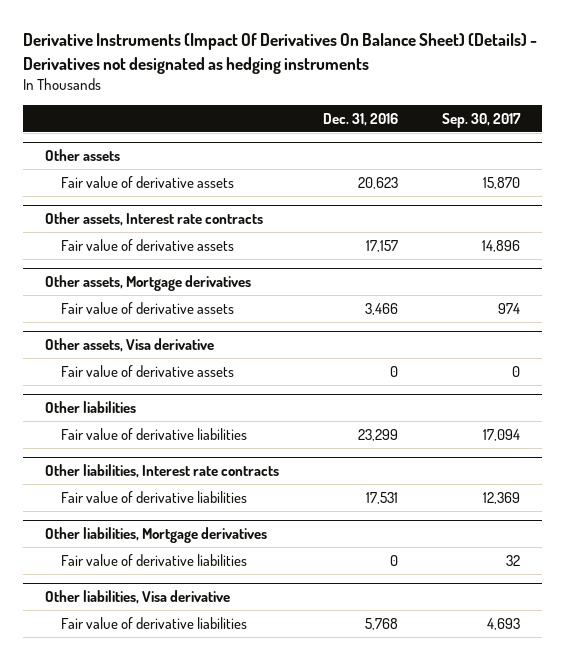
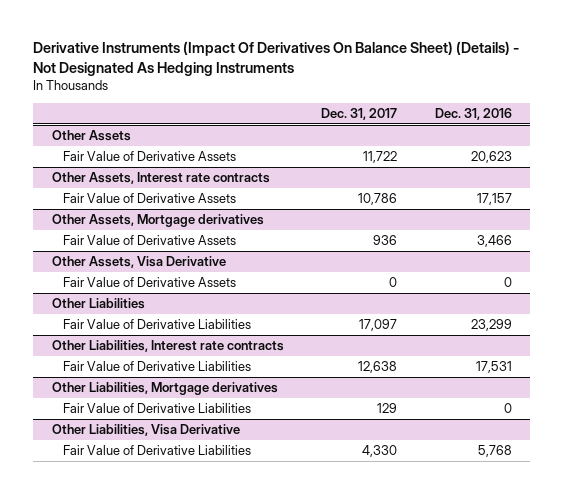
[23,33,538,74] Derivative Instruments (Impact Of Derivatives On Balance Sheet) (Details) - Derivatives not designated as hedging instruments -> [33,40,520,76] Derivative Instruments (Impact Of Derivatives On Balance Sheet) (Details) - Not Designated As Hedging Instruments
[441,112,521,128] Sep. 30, 2017 -> none
none -> [321,108,398,121] Dec. 31, 2017
[45,148,121,161] Other assets -> [51,130,131,142] Other Assets
[61,175,235,188] Fair value of derivative assets -> [62,151,236,162] Fair Value of Derivative Assets
[45,211,264,226] Other assets, Interest rate contracts -> [51,172,270,185] Other Assets, Interest rate contracts
[61,238,235,251] Fair value of derivative assets -> [62,193,236,204] Fair Value of Derivative Assets
[45,274,252,291] Other assets, Mortgage derivatives -> [51,214,264,228] Other Assets, Mortgage derivatives
[61,301,235,314] Fair value of derivative assets -> [62,235,236,246] Fair Value of Derivative Assets
[45,337,215,352] Other assets, Visa derivative -> [51,256,226,269] Other Assets, Visa Derivative
[61,364,235,377] Fair value of derivative assets -> [62,277,236,288] Fair Value of Derivative Assets
[45,400,137,413] Other liabilities -> [51,298,145,310] Other Liabilities
[61,427,248,440] Fair value of derivative liabilities -> [62,319,251,330] Fair Value of Derivative Liabilities
[45,463,280,478] Other liabilities, Interest rate contracts -> [51,340,284,353] Other Liabilities, Interest rate contracts
[61,490,248,503] Fair value of derivative liabilities -> [62,361,251,372] Fair Value of Derivative Liabilities
[45,526,268,543] Other liabilities, Mortgage derivatives -> [51,382,278,396] Other Liabilities, Mortgage derivatives
[61,553,248,566] Fair value of derivative liabilities -> [62,403,251,414] Fair Value of Derivative Liabilities
[45,589,231,604] Other liabilities, Visa derivative -> [51,424,240,437] Other Liabilities, Visa Derivative
[61,616,248,629] Fair value of derivative liabilities -> [62,445,251,456] Fair Value of Derivative Liabilities

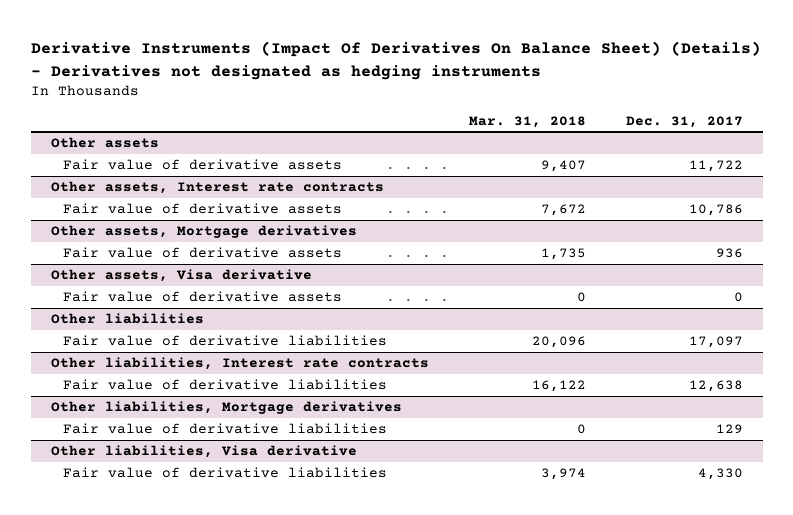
[33,40,520,76] Derivative Instruments (Impact Of Derivatives On Balance Sheet) (Details) - Not Designated As Hedging Instruments -> [30,41,761,80] Derivative Instruments (Impact Of Derivatives On Balance Sheet) (Details) - Derivatives not designated as hedging instruments
[434,108,512,121] Dec. 31, 2016 -> none
none -> [468,115,586,128] Mar. 31, 2018
[51,130,131,142] Other Assets -> [50,137,159,149] Other assets
[62,151,236,162] Fair Value of Derivative Assets -> [62,159,342,171] Fair value of derivative assets
[51,172,270,185] Other Assets, Interest rate contracts -> [50,181,384,195] Other assets, Interest rate contracts
[62,193,236,204] Fair Value of Derivative Assets -> [62,203,342,215] Fair value of derivative assets
[51,214,264,228] Other Assets, Mortgage derivatives -> [50,225,357,239] Other assets, Mortgage derivatives
[62,235,236,246] Fair Value of Derivative Assets -> [62,247,342,259] Fair value of derivative assets
[51,256,226,269] Other Assets, Visa Derivative -> [50,269,312,283] Other assets, Visa derivative
[62,277,236,288] Fair Value of Derivative Assets -> [62,291,342,303] Fair value of derivative assets
[51,298,145,310] Other Liabilities -> [50,313,204,325] Other liabilities
[62,319,251,330] Fair Value of Derivative Liabilities -> [62,335,387,347] Fair value of derivative liabilities
[51,340,284,353] Other Liabilities, Interest rate contracts -> [50,357,429,371] Other liabilities, Interest rate contracts
[62,361,251,372] Fair Value of Derivative Liabilities -> [62,379,387,391] Fair value of derivative liabilities
[51,382,278,396] Other Liabilities, Mortgage derivatives -> [50,401,402,415] Other liabilities, Mortgage derivatives
[62,403,251,414] Fair Value of Derivative Liabilities -> [62,423,387,435] Fair value of derivative liabilities
[51,424,240,437] Other Liabilities, Visa Derivative -> [50,445,357,459] Other liabilities, Visa derivative
[62,445,251,456] Fair Value of Derivative Liabilities -> [62,467,387,479] Fair value of derivative liabilities

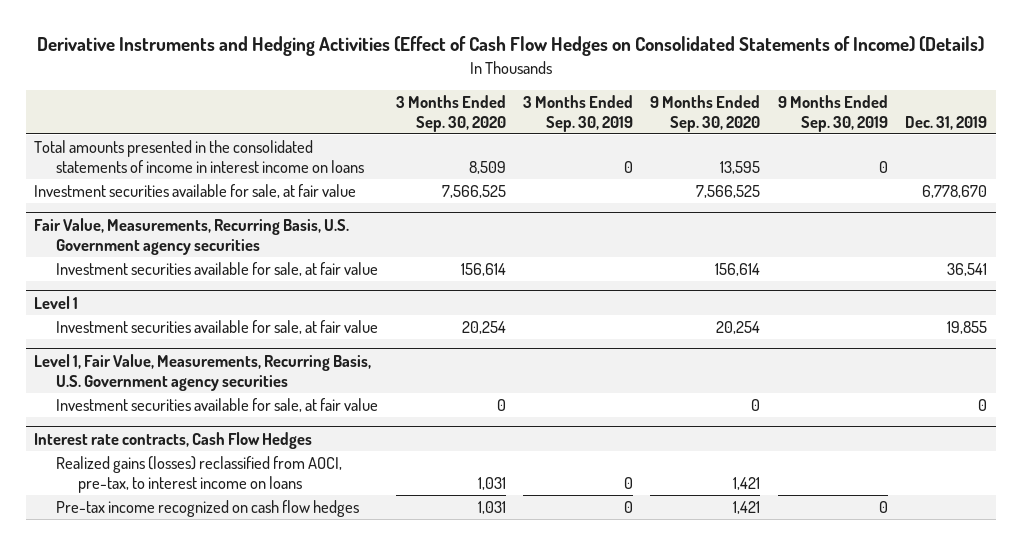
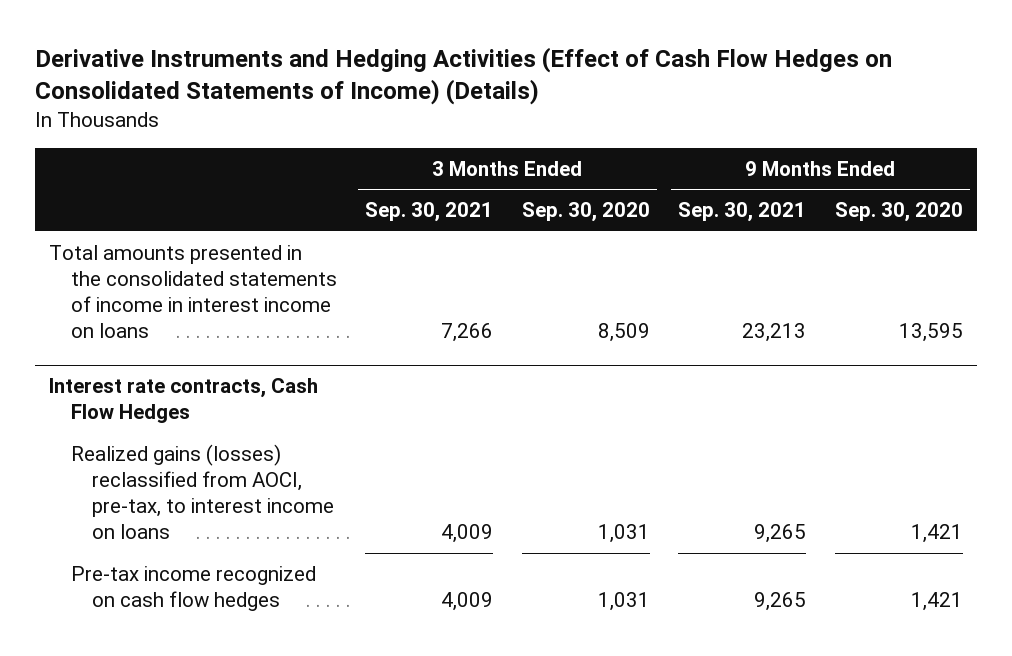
[522,95,633,132] 3 Months Ended Sep. 30, 2019 -> none
[777,95,888,132] 9 Months Ended Sep. 30, 2019 -> none
[905,115,988,130] Dec. 31, 2019 -> none
none -> [365,202,494,223] Sep. 30, 2021
none -> [678,202,807,223] Sep. 30, 2021
[34,184,357,199] Investment securities available for sale, at fair value -> none
[34,217,350,255] Fair Value, Measurements, Recurring Basis, U.S. Government agency securities -> none
[56,262,379,277] Investment securities available for sale, at fair value -> none
[34,295,79,309] Level 1 -> none
[56,320,379,335] Investment securities available for sale, at fair value -> none
[34,353,372,391] Level 1, Fair Value, Measurements, Recurring Basis, U.S. Government agency securities -> none
[56,398,379,413] Investment securities available for sale, at fair value -> none

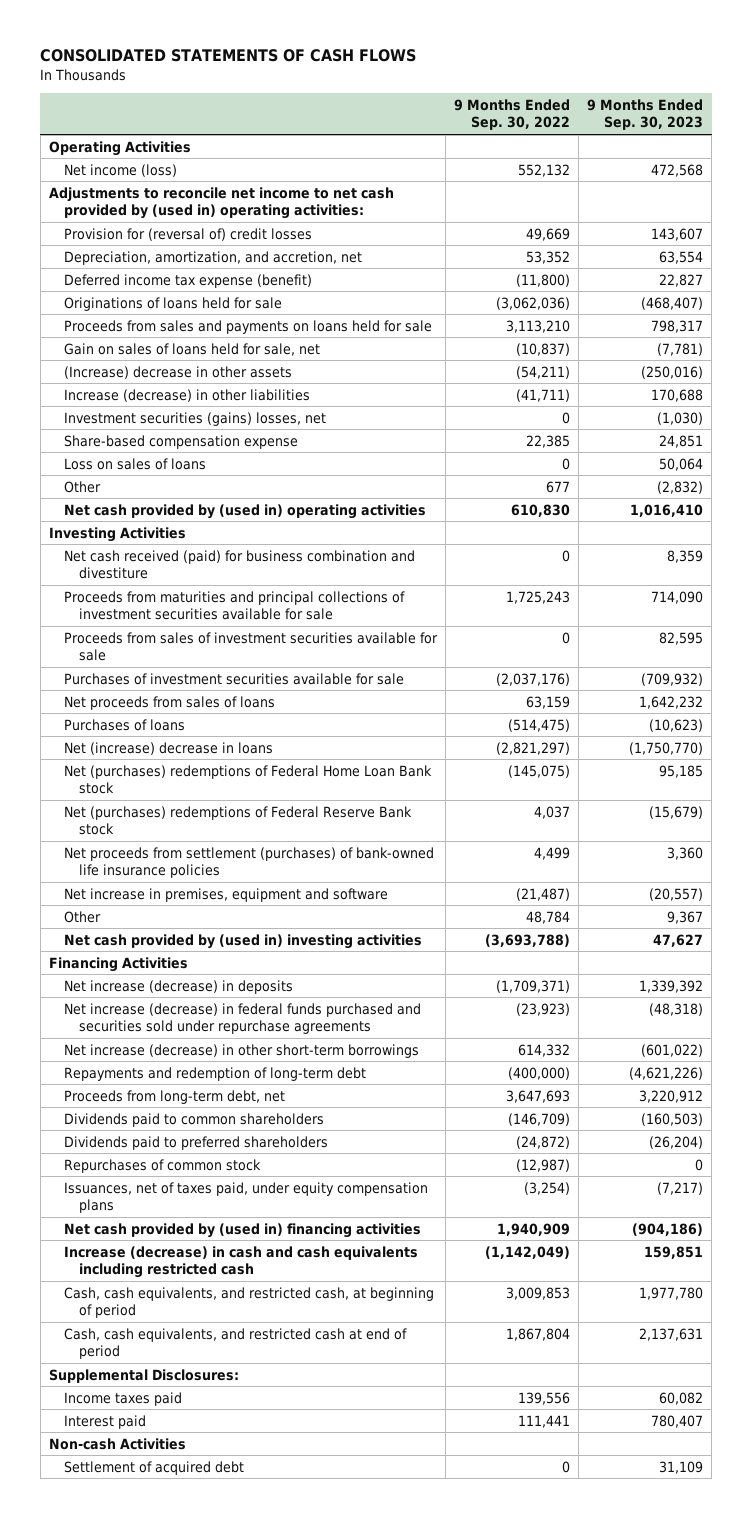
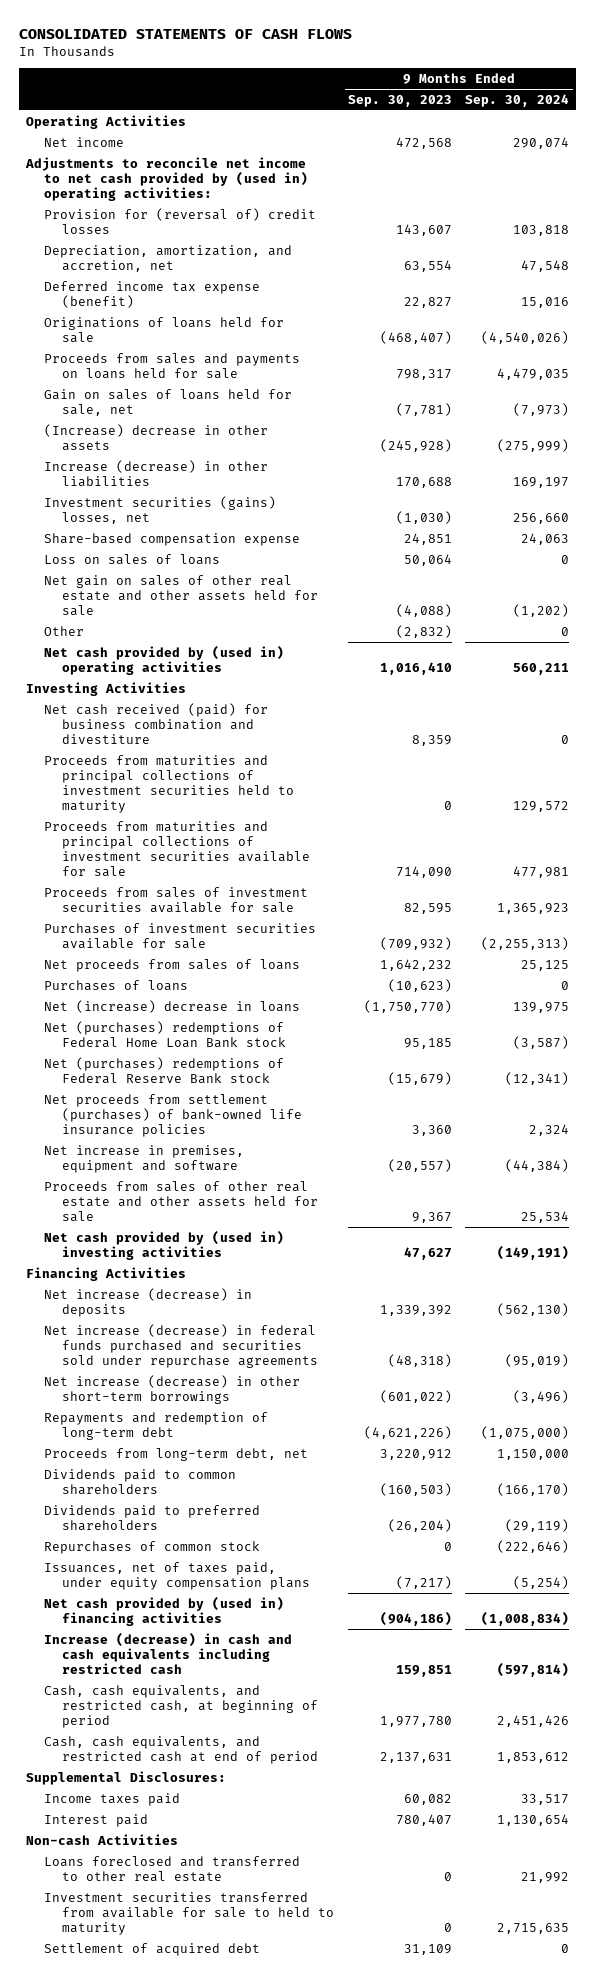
[454,99,571,131] 9 Months Ended Sep. 30, 2022 -> none
none -> [465,93,570,107] Sep. 30, 2024
[63,163,177,177] Net income (loss) -> [44,136,125,147] Net income
[641,365,704,379] (250,016) -> [379,438,452,452] (245,928)
none -> [44,574,319,616] Net gain on sales of other real estate and other assets held for sale
none -> [44,754,295,813] Proceeds from maturities and principal collections of investment securities held to maturity
[63,910,101,923] Other -> [44,1180,319,1222] Proceeds from sales of other real estate and other assets held for sale
none -> [44,1855,301,1882] Loans foreclosed and transferred to other real estate
none -> [44,1891,335,1935] Investment securities transferred from available for sale to held to maturity

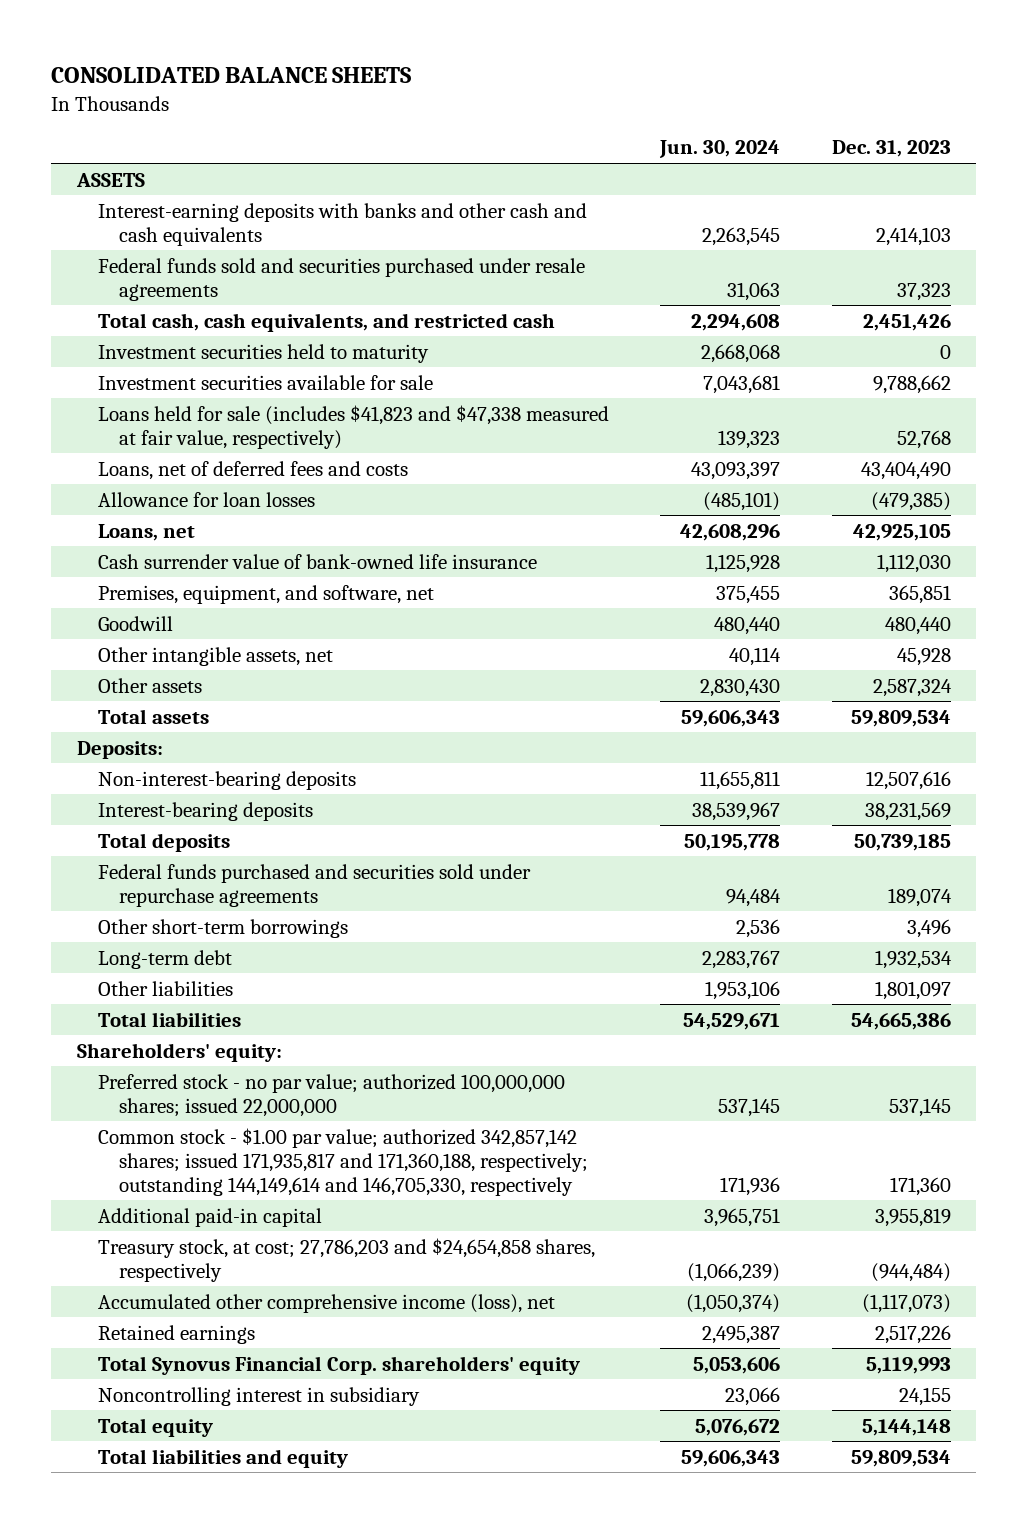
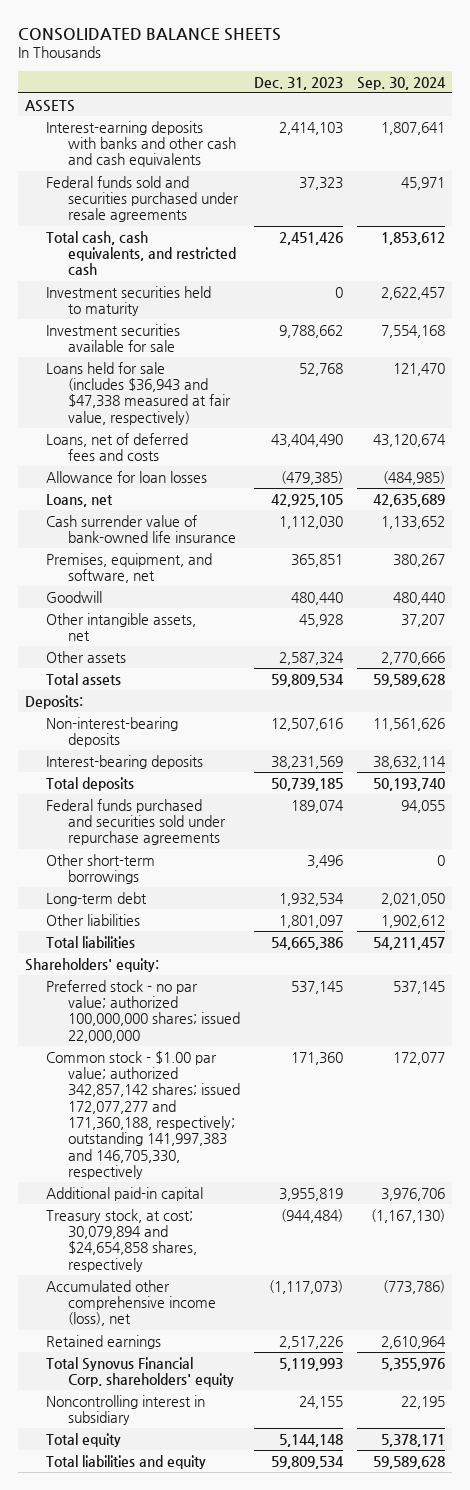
[659,140,781,159] Jun. 30, 2024 -> none
none -> [356,76,446,90] Sep. 30, 2024
[97,404,609,449] Loans held for sale (includes $41,823 and $47,338 measured at fair value, respectively) -> [46,361,231,425] Loans held for sale (includes $36,943 and $47,338 measured at fair value, respectively)
[97,1127,588,1196] Common stock - $1.00 par value; authorized 342,857,142 shares; issued 171,935,817 and 171,360,188, respectively; outstanding 144,149,614 and 146,705,330, respectively -> [46,1050,240,1180] Common stock - $1.00 par value; authorized 342,857,142 shares; issued 172,077,277 and 171,360,188, respectively; outstanding 141,997,383 and 146,705,330, respectively
[97,1237,595,1282] Treasury stock, at cost; 27,786,203 and $24,654,858 shares, respectively -> [46,1208,197,1272] Treasury stock, at cost; 30,079,894 and $24,654,858 shares, respectively

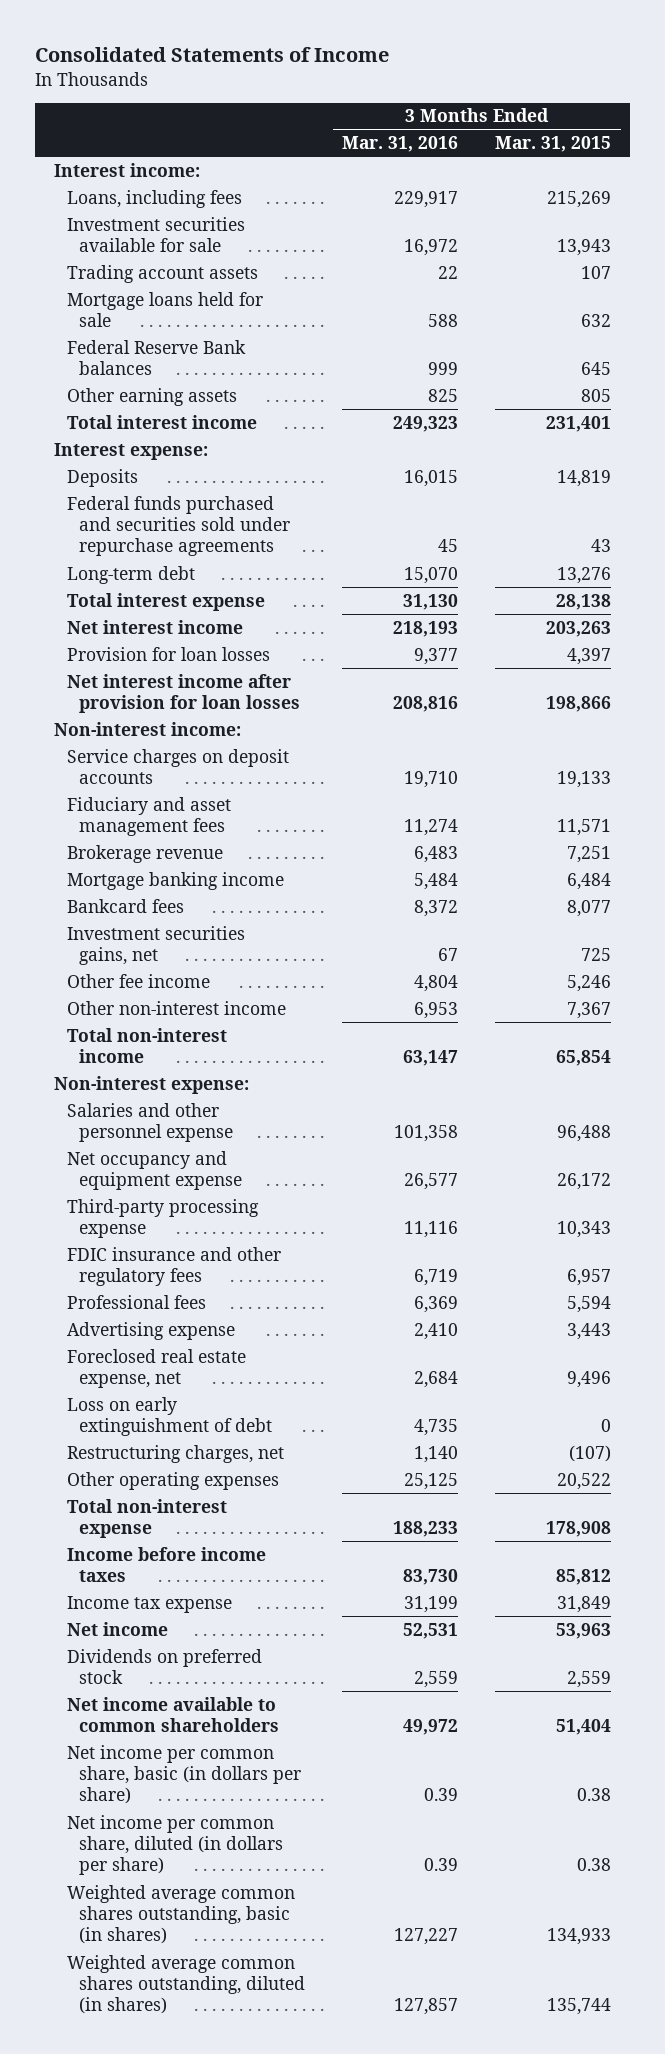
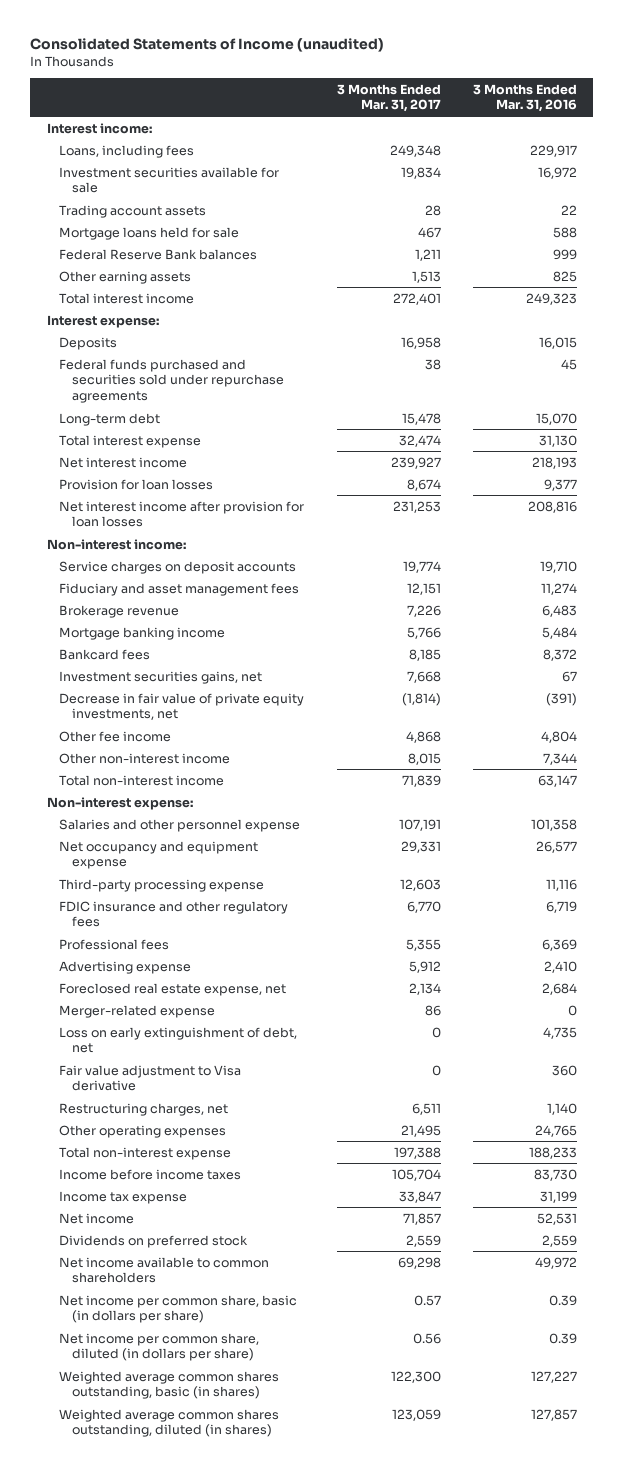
[35,47,390,63] Consolidated Statements of Income -> [30,38,385,53] Consolidated Statements of Income (unaudited)
[495,136,612,153] Mar. 31, 2015 -> none
none -> [336,83,441,113] 3 Months Ended Mar. 31, 2017
none -> [59,692,305,721] Decrease in fair value of private equity investments, net
[414,1001,459,1019] 6,953 -> [542,752,577,765] 7,344
none -> [59,1004,216,1018] Merger-related expense
[66,1396,273,1437] Loss on early extinguishment of debt -> [59,1026,298,1054] Loss on early extinguishment of debt, net
none -> [59,1064,242,1092] Fair value adjustment to Visa derivative
[404,1472,459,1490] 25,125 -> [534,1124,577,1137] 24,765

